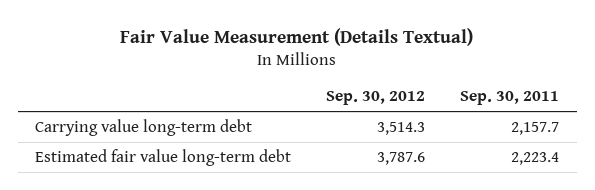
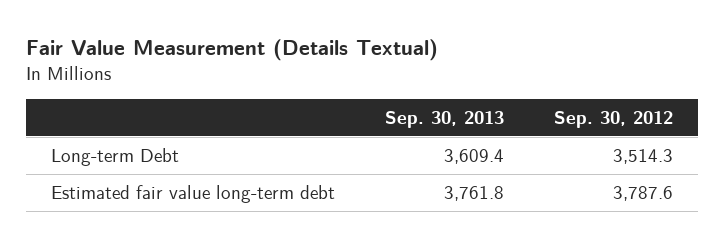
[460,91,560,106] Sep. 30, 2011 -> none
none -> [385,110,505,128] Sep. 30, 2013
[35,119,253,137] Carrying value long-term debt -> [51,147,180,166] Long-term Debt

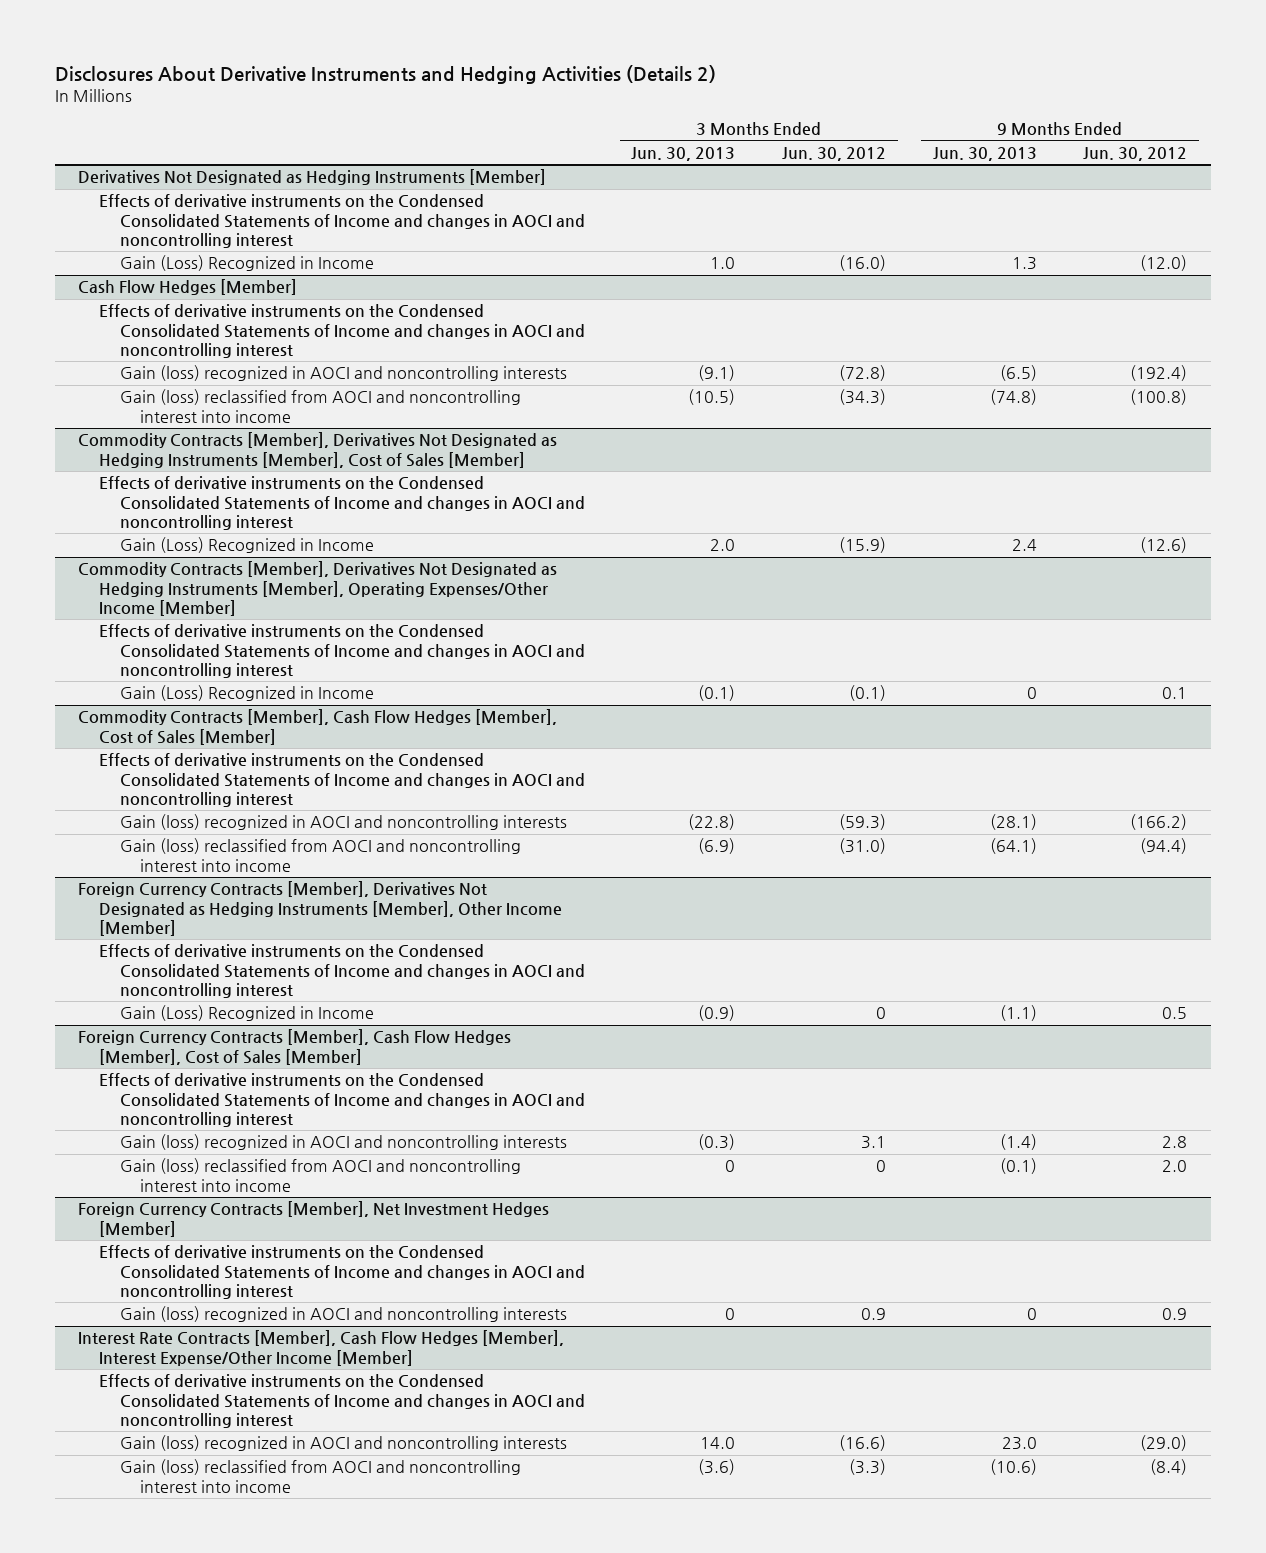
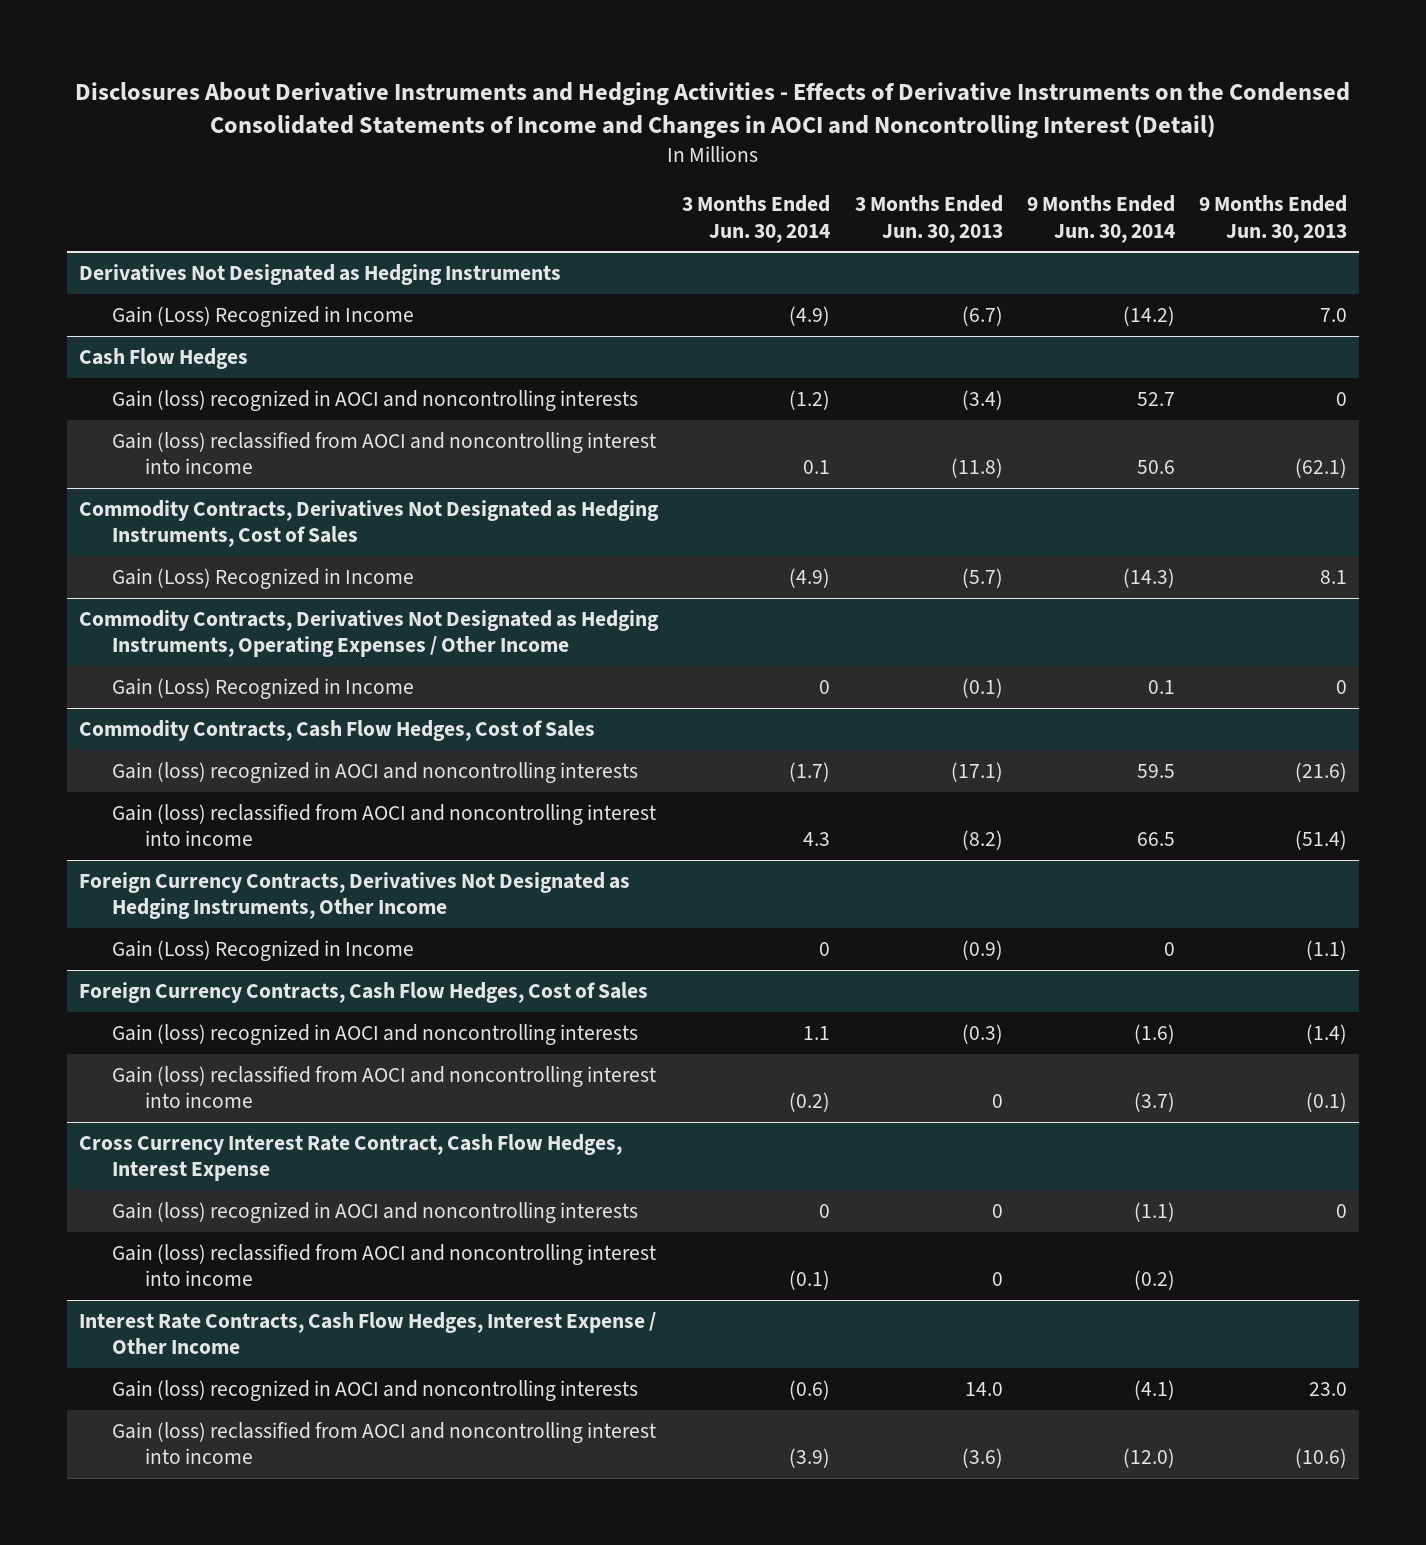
[54,64,716,84] Disclosures About Derivative Instruments and Hedging Activities (Details 2) -> [75,81,1351,140] Disclosures About Derivative Instruments and Hedging Activities - Effects of Derivative Instruments on the Condensed Consolidated Statements of Income and Changes in AOCI and Noncontrolling Interest (Detail)
[782,146,887,161] Jun. 30, 2012 -> none
[1083,146,1188,161] Jun. 30, 2012 -> none
none -> [682,195,831,243] 3 Months Ended Jun. 30, 2014
none -> [1026,195,1175,243] 9 Months Ended Jun. 30, 2014
[99,194,585,248] Effects of derivative instruments on the Condensed Consolidated Statements of Income and changes in AOCI and noncontrolling interest -> none
[99,304,585,358] Effects of derivative instruments on the Condensed Consolidated Statements of Income and changes in AOCI and noncontrolling interest -> none
[99,476,585,530] Effects of derivative instruments on the Condensed Consolidated Statements of Income and changes in AOCI and noncontrolling interest -> none
[99,624,585,678] Effects of derivative instruments on the Condensed Consolidated Statements of Income and changes in AOCI and noncontrolling interest -> none
[78,169,547,186] Derivatives Not Designated as Hedging Instruments [Member] -> [78,263,561,285] Derivatives Not Designated as Hedging Instruments
[710,257,736,270] 1.0 -> [961,305,1003,326] (6.7)
[1011,257,1037,271] 1.3 -> [1320,307,1348,322] 7.0
[78,279,298,296] Cash Flow Hedges [Member] -> [78,347,248,369] Cash Flow Hedges
[698,365,736,382] (9.1) -> [961,389,1003,410] (3.4)
[999,365,1037,382] (6.5) -> [1336,391,1348,406] 0
[688,389,736,406] (10.5) -> [950,458,1003,479] (11.8)
[989,389,1037,406] (74.8) -> [1295,458,1348,479] (62.1)
[78,432,558,468] Commodity Contracts [Member], Derivatives Not Designated as Hedging Instruments [Member], Cost of Sales [Member] -> [78,499,659,548] Commodity Contracts, Derivatives Not Designated as Hedging Instruments, Cost of Sales
[710,539,736,552] 2.0 -> [961,567,1003,588] (5.7)
[1011,539,1037,552] 2.4 -> [1320,569,1348,584] 8.1
[78,561,558,616] Commodity Contracts [Member], Derivatives Not Designated as Hedging Instruments [Member], Operating Expenses/Other Income [Member] -> [78,609,659,658] Commodity Contracts, Derivatives Not Designated as Hedging Instruments, Operating Expenses / Other Income
[99,753,585,807] Effects of derivative instruments on the Condensed Consolidated Statements of Income and changes in AOCI and noncontrolling interest -> none
[99,944,585,998] Effects of derivative instruments on the Condensed Consolidated Statements of Income and changes in AOCI and noncontrolling interest -> none
[78,709,558,745] Commodity Contracts [Member], Cash Flow Hedges [Member], Cost of Sales [Member] -> [78,719,595,741] Commodity Contracts, Cash Flow Hedges, Cost of Sales
[688,814,736,831] (22.8) -> [950,761,1003,782] (17.1)
[989,814,1037,831] (28.1) -> [1295,761,1348,782] (21.6)
[698,838,736,855] (6.9) -> [961,830,1003,851] (8.2)
[989,838,1037,855] (64.1) -> [1295,830,1348,851] (51.4)
[78,881,563,936] Foreign Currency Contracts [Member], Derivatives Not Designated as Hedging Instruments [Member], Other Income [Member] -> [78,871,630,920] Foreign Currency Contracts, Derivatives Not Designated as Hedging Instruments, Other Income
[99,1073,585,1127] Effects of derivative instruments on the Condensed Consolidated Statements of Income and changes in AOCI and noncontrolling interest -> none
[78,1029,512,1065] Foreign Currency Contracts [Member], Cash Flow Hedges [Member], Cost of Sales [Member] -> [78,981,648,1003] Foreign Currency Contracts, Cash Flow Hedges, Cost of Sales
[78,1201,550,1237] Foreign Currency Contracts [Member], Net Investment Hedges [Member] -> none
[99,1245,585,1299] Effects of derivative instruments on the Condensed Consolidated Statements of Income and changes in AOCI and noncontrolling interest -> none
none -> [78,1133,622,1182] Cross Currency Interest Rate Contract, Cash Flow Hedges, Interest Expense
[99,1374,585,1428] Effects of derivative instruments on the Condensed Consolidated Statements of Income and changes in AOCI and noncontrolling interest -> none
none -> [111,1243,656,1287] Gain (loss) reclassified from AOCI and noncontrolling interest into income
[78,1330,565,1366] Interest Rate Contracts [Member], Cash Flow Hedges [Member], Interest Expense/Other Income [Member] -> [78,1311,656,1355] Interest Rate Contracts, Cash Flow Hedges, Interest Expense / Other Income

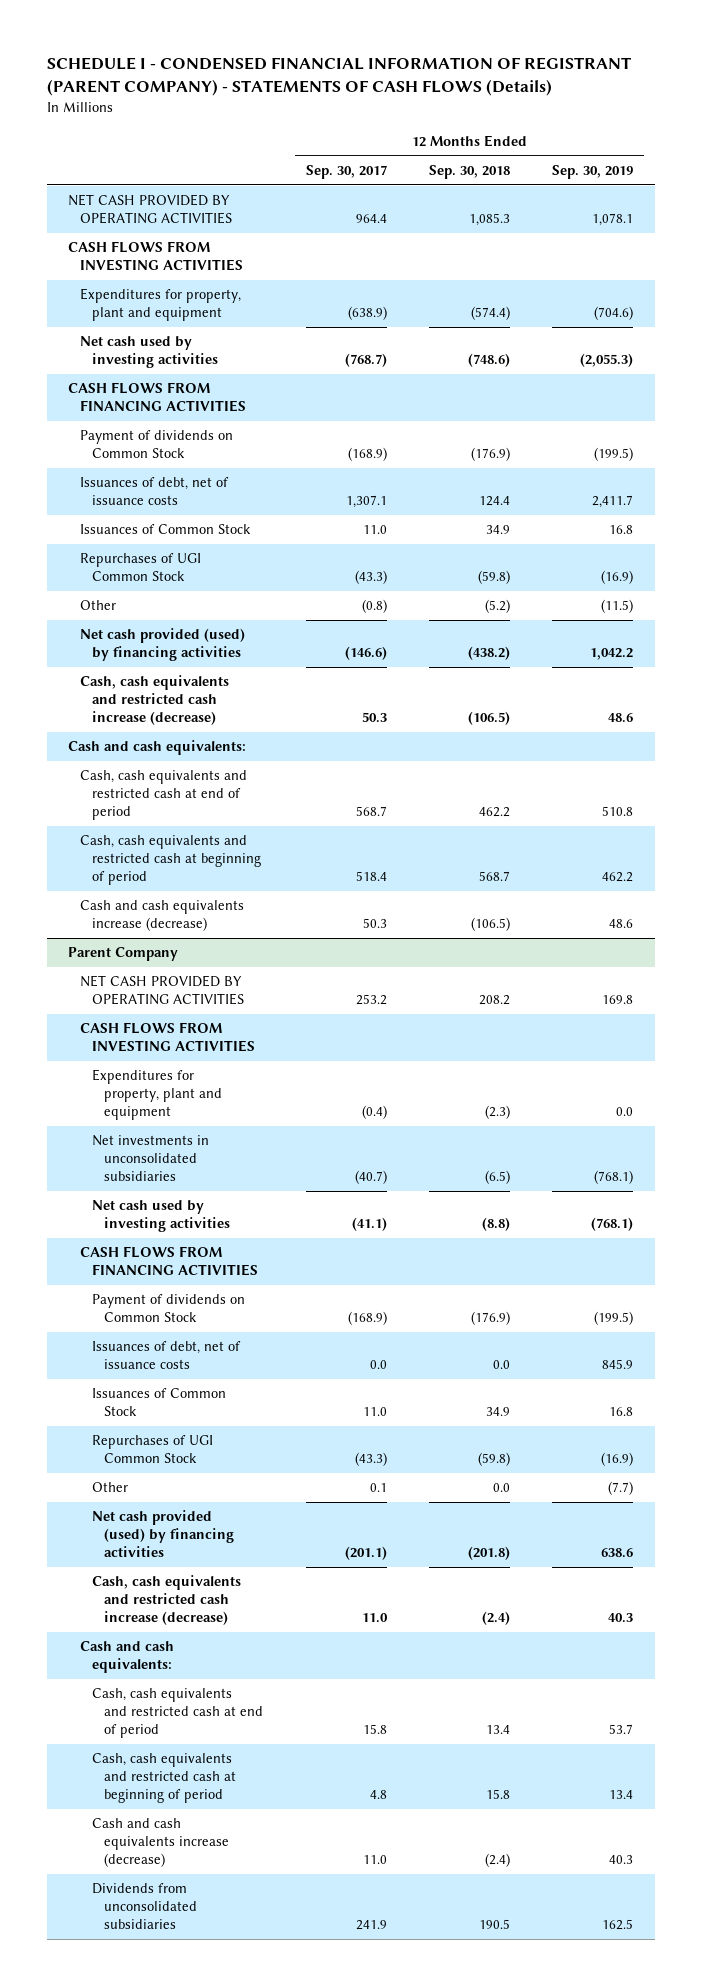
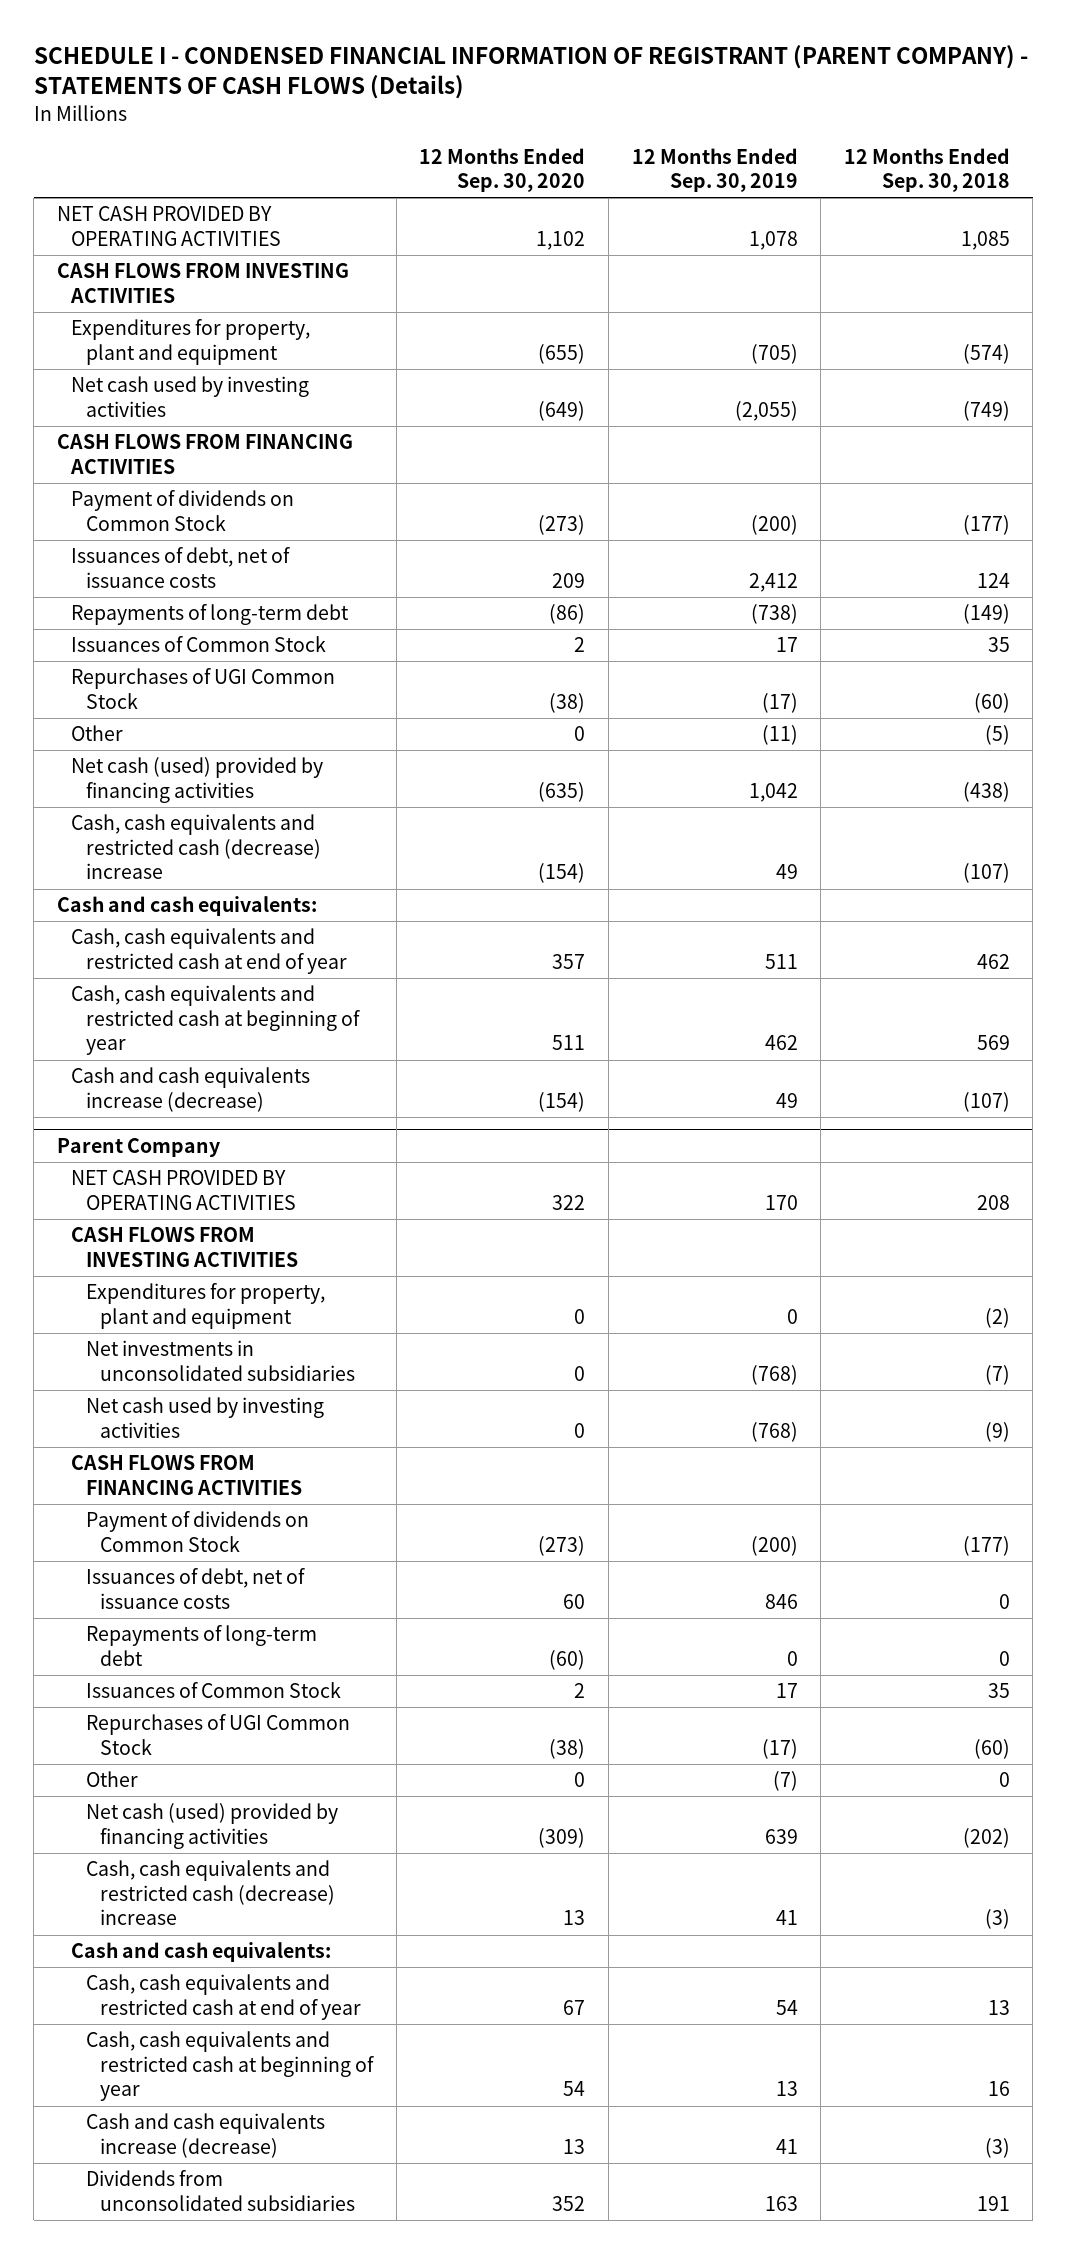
[305,165,387,180] Sep. 30, 2017 -> none
none -> [419,147,586,193] 12 Months Ended Sep. 30, 2020
[469,213,511,227] 1,085.3 -> [960,230,1010,250] 1,085
[592,213,634,227] 1,078.1 -> [748,230,798,250] 1,078
[471,306,511,321] (574.4) -> [962,343,1010,364] (574)
[594,306,634,321] (704.6) -> [750,343,798,364] (705)
[468,353,511,368] (748.6) -> [962,400,1010,421] (749)
[580,353,634,368] (2,055.3) -> [734,400,798,421] (2,055)
[471,447,511,462] (176.9) -> [962,514,1010,535] (177)
[594,447,634,462] (199.5) -> [750,514,798,535] (200)
[479,496,511,507] 124.4 -> [976,572,1010,588] 124
[592,495,634,509] 2,411.7 -> [748,572,798,592] 2,412
none -> [71,604,350,626] Repayments of long-term debt
[486,525,511,535] 34.9 -> [987,637,1010,653] 35
[609,525,634,535] 16.8 -> [775,637,798,653] 17
[478,570,511,585] (59.8) -> [973,692,1010,713] (60)
[601,570,634,585] (16.9) -> [761,692,798,713] (17)
[485,599,511,614] (5.2) -> [984,725,1010,746] (5)
[601,599,634,614] (11.5) -> [761,725,798,746] (11)
[79,628,245,662] Net cash provided (used) by financing activities -> [71,757,324,803] Net cash (used) provided by financing activities
[468,646,511,661] (438.2) -> [962,781,1010,802] (438)
[590,648,634,661] 1,042.2 -> [748,782,798,802] 1,042
[79,675,229,726] Cash, cash equivalents and restricted cash increase (decrease) -> [71,814,321,880] Cash, cash equivalents and restricted cash (decrease) increase
[468,711,511,726] (106.5) -> [962,863,1010,884] (107)
[608,713,634,724] 48.6 -> [775,864,798,880] 49
[79,770,247,821] Cash, cash equivalents and restricted cash at end of period -> [71,928,347,974] Cash, cash equivalents and restricted cash at end of year
[479,807,511,818] 462.2 -> [976,953,1010,969] 462
[602,806,634,817] 510.8 -> [764,953,798,969] 511
[79,835,262,886] Cash, cash equivalents and restricted cash at beginning of period -> [71,985,360,1056] Cash, cash equivalents and restricted cash at beginning of year
[479,871,511,882] 568.7 -> [976,1035,1010,1051] 569
[602,872,634,883] 462.2 -> [764,1035,798,1051] 462
[471,917,511,932] (106.5) -> [962,1091,1010,1112] (107)
[609,919,634,929] 48.6 -> [775,1092,798,1108] 49
[479,995,511,1006] 208.2 -> [976,1194,1010,1210] 208
[602,995,634,1005] 169.8 -> [764,1194,798,1210] 170
[485,1105,511,1120] (2.3) -> [984,1307,1010,1328] (2)
[616,1107,634,1117] 0.0 -> [786,1308,798,1324] 0
[485,1170,511,1185] (6.5) -> [984,1364,1010,1385] (7)
[594,1170,634,1185] (768.1) -> [750,1364,798,1385] (768)
[482,1217,511,1232] (8.8) -> [984,1421,1010,1442] (9)
[591,1217,634,1232] (768.1) -> [750,1421,798,1442] (768)
[471,1311,511,1326] (176.9) -> [962,1535,1010,1556] (177)
[594,1311,634,1326] (199.5) -> [750,1535,798,1556] (200)
[493,1360,511,1370] 0.0 -> [998,1593,1010,1609] 0
[602,1359,634,1370] 845.9 -> [764,1593,798,1609] 846
none -> [85,1625,317,1666] Repayments of long-term debt
[486,1407,511,1417] 34.9 -> [987,1683,1010,1699] 35
[609,1407,634,1417] 16.8 -> [775,1683,798,1699] 17
[478,1452,511,1467] (59.8) -> [973,1738,1010,1759] (60)
[601,1452,634,1467] (16.9) -> [761,1738,798,1759] (17)
[493,1483,511,1493] 0.0 -> [998,1772,1010,1788] 0
[608,1481,634,1496] (7.7) -> [772,1771,798,1792] (7)
[92,1510,235,1558] Net cash provided (used) by financing activities -> [85,1803,338,1849] Net cash (used) provided by financing activities
[468,1546,511,1561] (201.8) -> [962,1827,1010,1848] (202)
[601,1548,634,1559] 638.6 -> [764,1828,798,1844] 639
[92,1575,242,1626] Cash, cash equivalents and restricted cash increase (decrease) -> [85,1860,336,1926] Cash, cash equivalents and restricted cash (decrease) increase
[482,1611,511,1626] (2.4) -> [984,1909,1010,1930] (3)
[608,1613,634,1624] 40.3 -> [775,1910,798,1926] 41
[92,1688,264,1739] Cash, cash equivalents and restricted cash at end of period -> [85,1974,362,2020] Cash, cash equivalents and restricted cash at end of year
[486,1725,511,1735] 13.4 -> [987,1999,1010,2015] 13
[609,1724,634,1735] 53.7 -> [775,1999,798,2015] 54
[92,1753,237,1804] Cash, cash equivalents and restricted cash at beginning of period -> [85,2031,375,2102] Cash, cash equivalents and restricted cash at beginning of year
[486,1789,511,1800] 15.8 -> [987,2081,1010,2097] 16
[609,1790,634,1800] 13.4 -> [775,2081,798,2097] 13
[485,1853,511,1868] (2.4) -> [984,2137,1010,2158] (3)
[609,1855,634,1865] 40.3 -> [775,2138,798,2154] 41
[479,1919,511,1930] 190.5 -> [976,2195,1010,2211] 191
[602,1919,634,1931] 162.5 -> [764,2195,798,2211] 163

